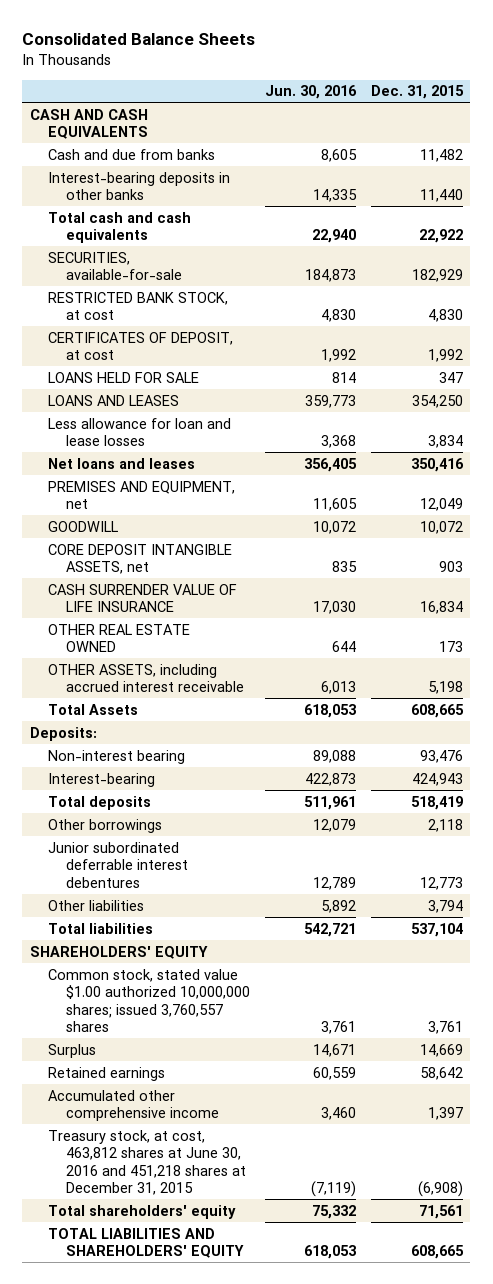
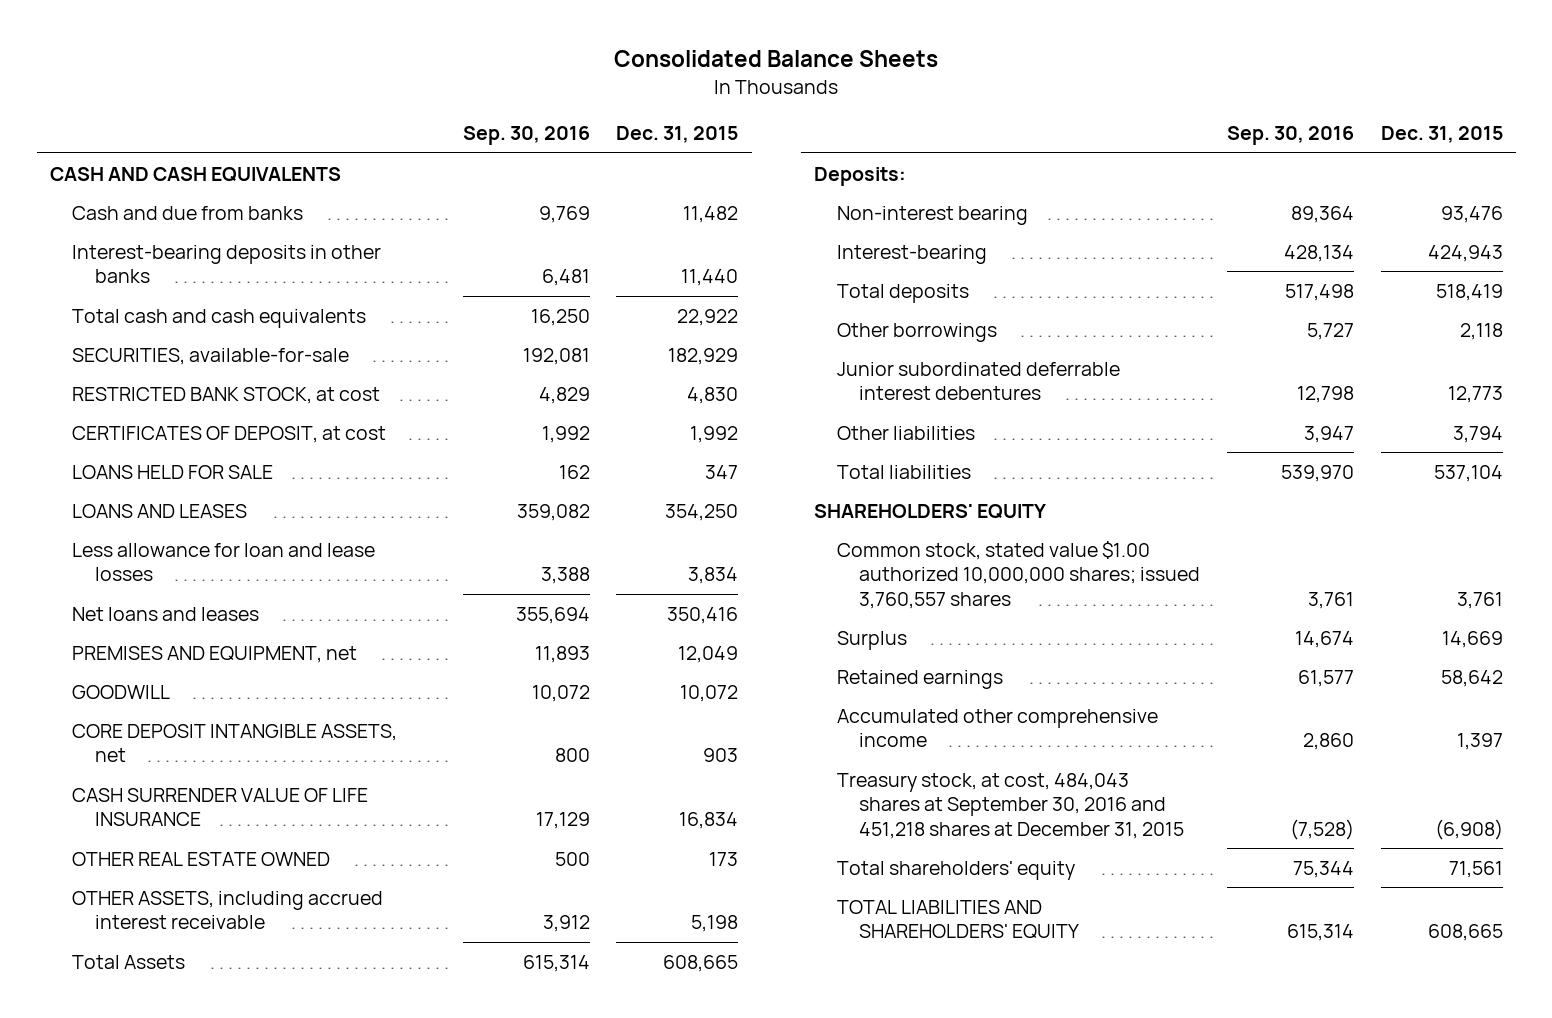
[264,85,357,100] Jun. 30, 2016 -> none
none -> [462,126,590,146] Sep. 30, 2016
[47,1129,246,1195] Treasury stock, at cost, 463,812 shares at June 30, 2016 and 451,218 shares at December 31, 2015 -> [836,772,1185,839] Treasury stock, at cost, 484,043 shares at September 30, 2016 and 451,218 shares at December 31, 2015

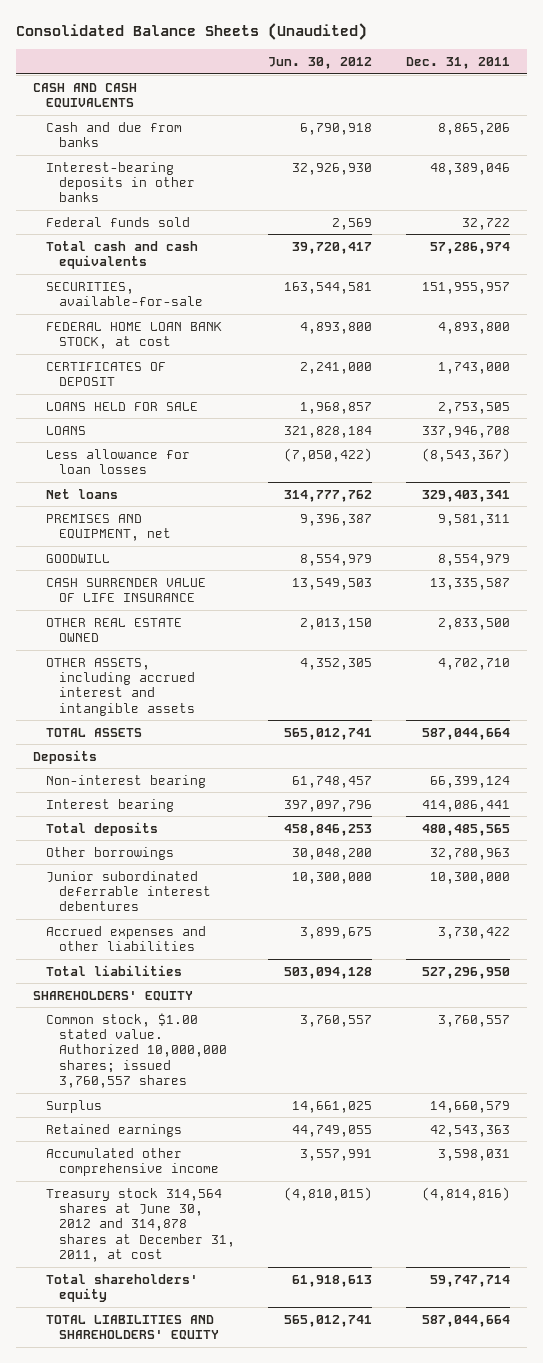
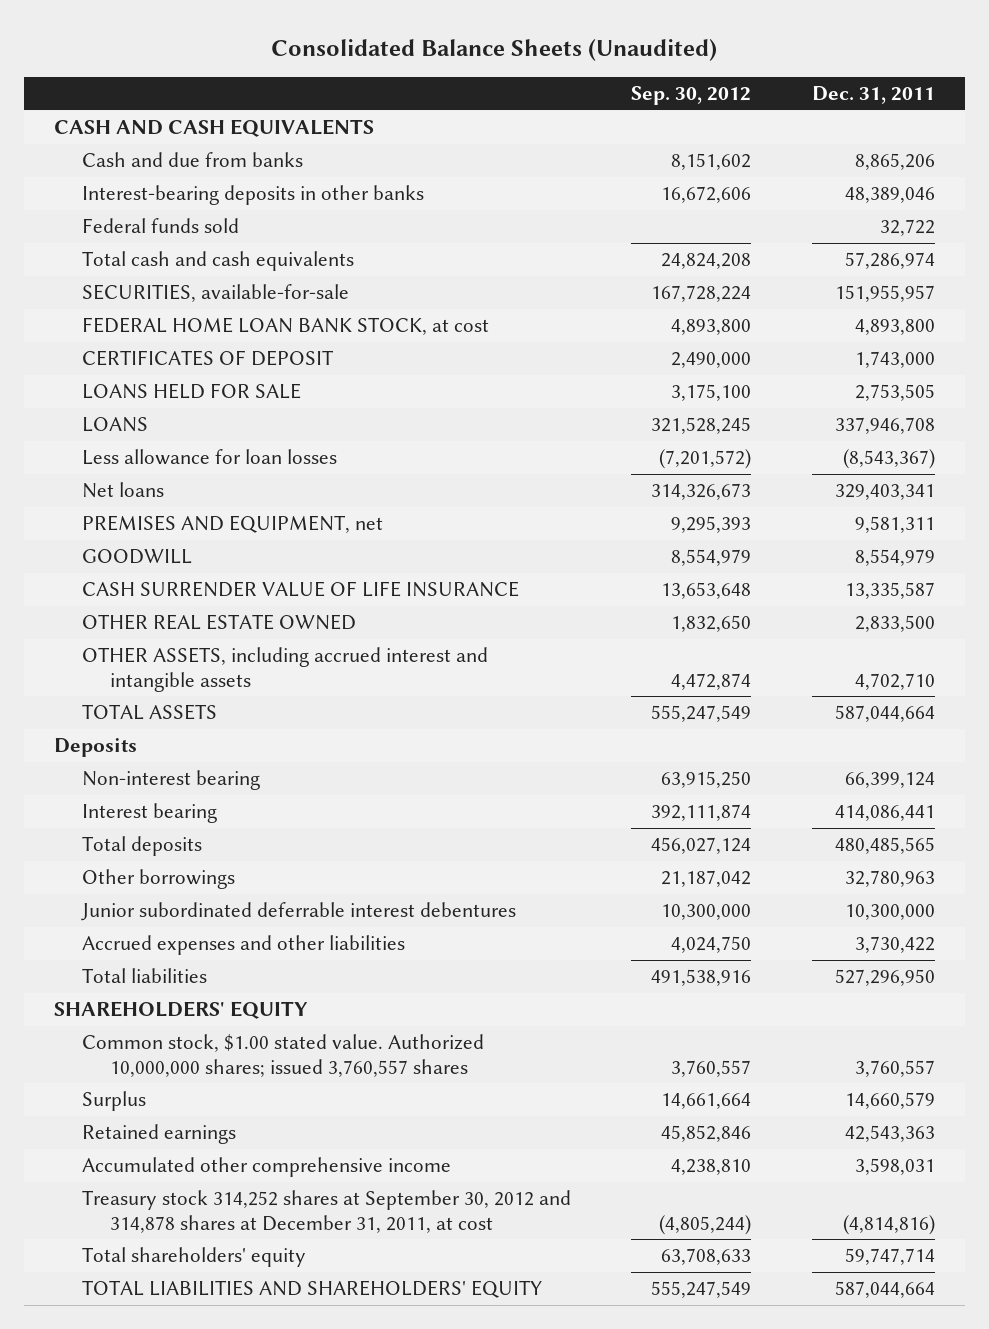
[268,57,373,70] Jun. 30, 2012 -> none
none -> [631,86,752,106] Sep. 30, 2012
[45,1187,235,1262] Treasury stock 314,564 shares at June 30, 2012 and 314,878 shares at December 31, 2011, at cost -> [81,1190,571,1233] Treasury stock 314,252 shares at September 30, 2012 and 314,878 shares at December 31, 2011, at cost

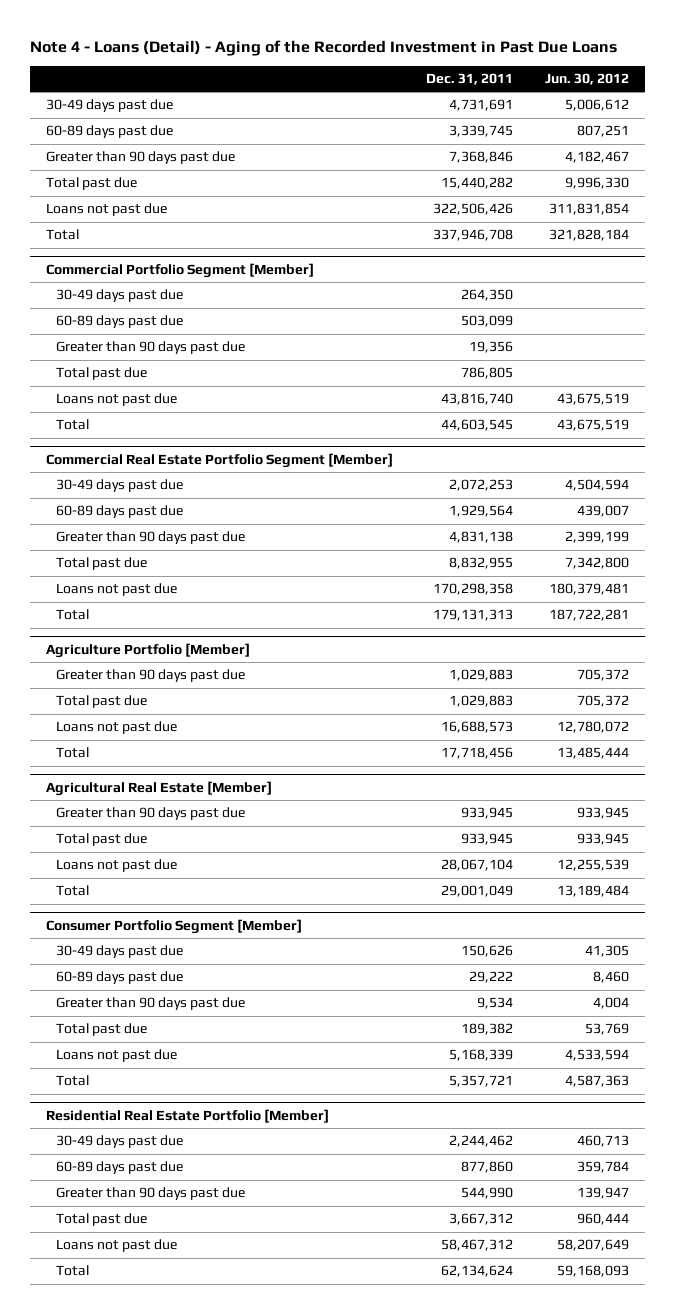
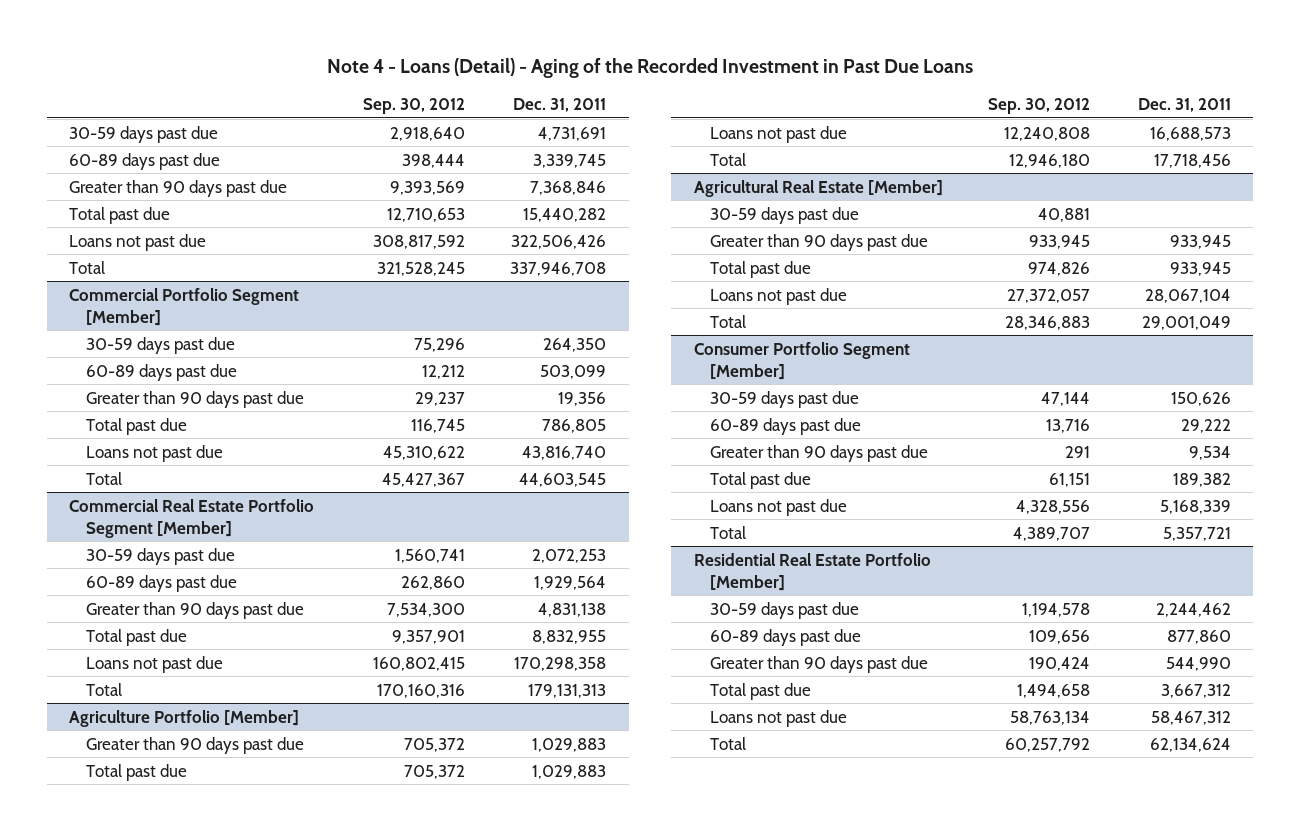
[545,73,630,86] Jun. 30, 2012 -> none
none -> [363,98,466,115] Sep. 30, 2012
[46,99,174,113] 30-49 days past due -> [69,125,219,143] 30-59 days past due
[55,289,183,303] 30-49 days past due -> [85,336,235,354] 30-59 days past due
[55,479,183,493] 30-49 days past due -> [85,547,235,565] 30-59 days past due
none -> [710,206,860,224] 30-59 days past due
[55,945,183,959] 30-49 days past due -> [710,390,860,408] 30-59 days past due
[55,1135,183,1149] 30-49 days past due -> [710,601,860,619] 30-59 days past due

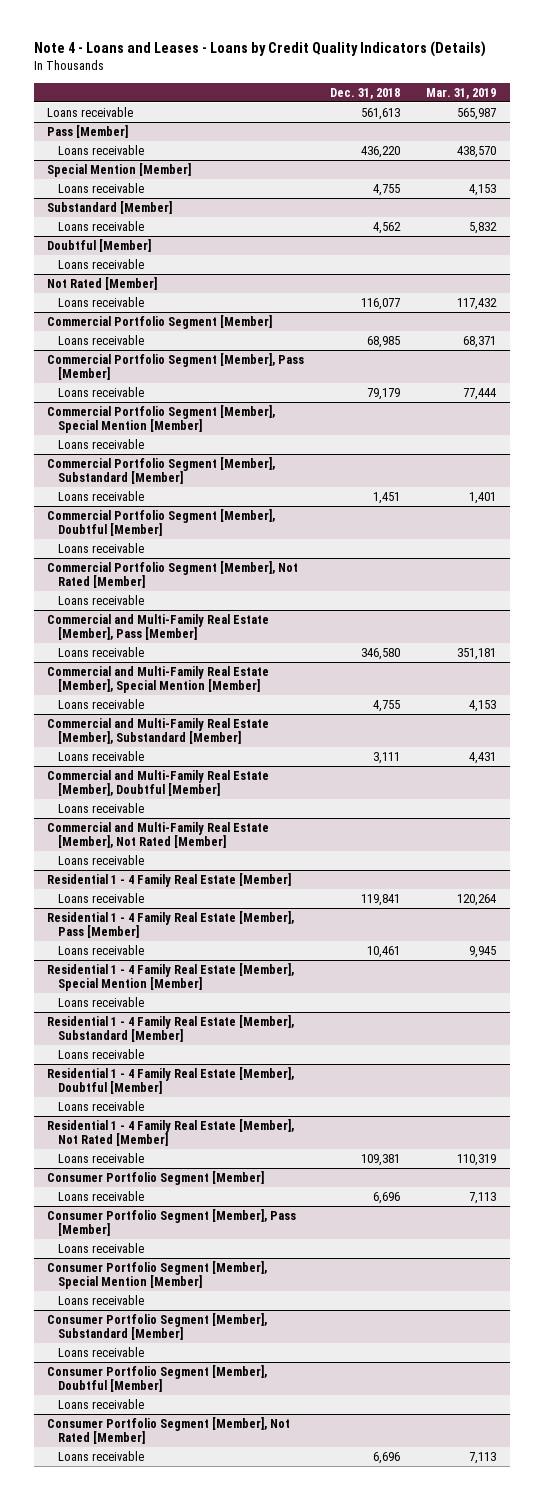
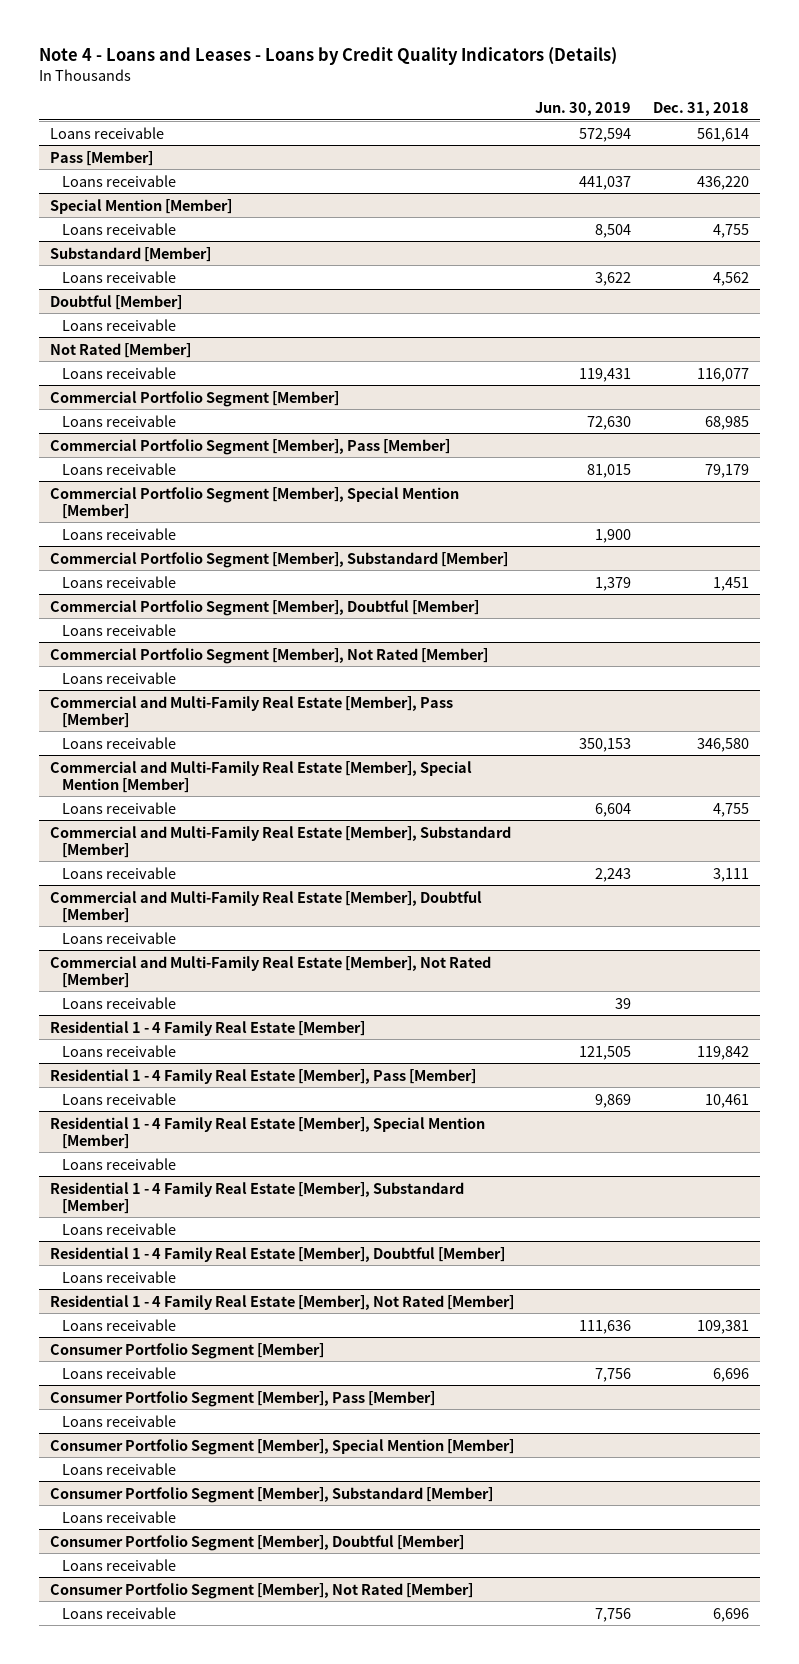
[426,87,497,99] Mar. 31, 2019 -> none
none -> [535,101,632,116] Jun. 30, 2019
[361,107,401,120] 561,613 -> [697,127,750,142] 561,614
[361,893,401,906] 119,841 -> [697,1045,750,1060] 119,842

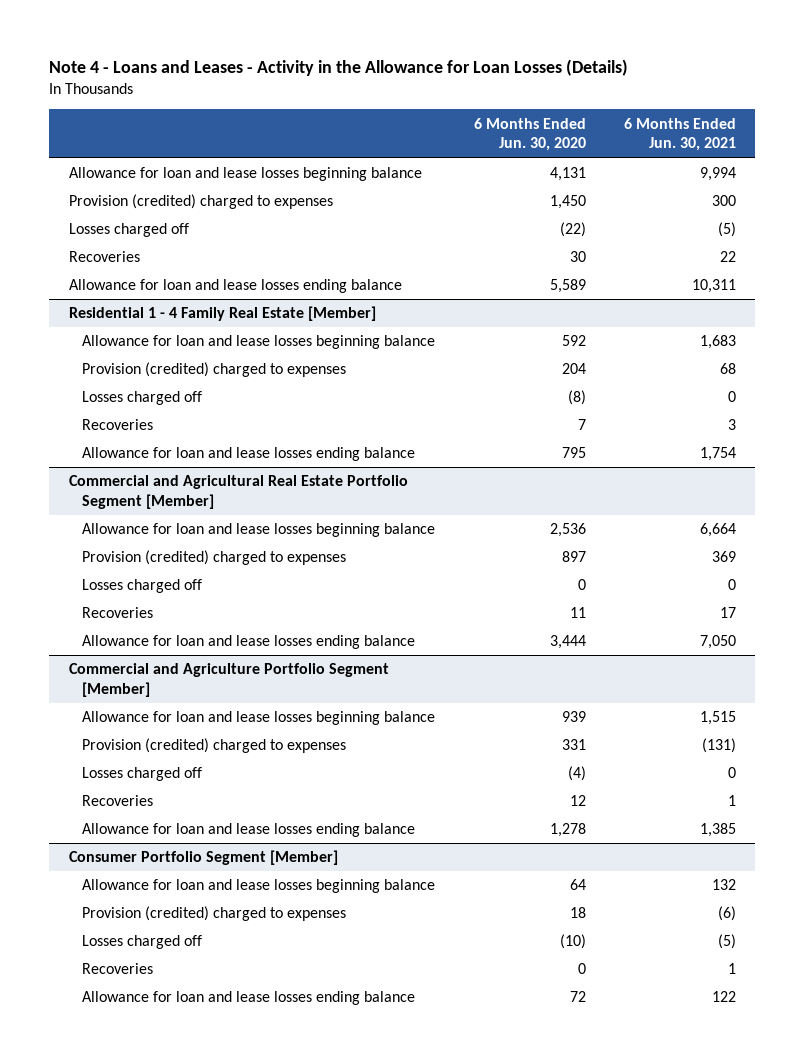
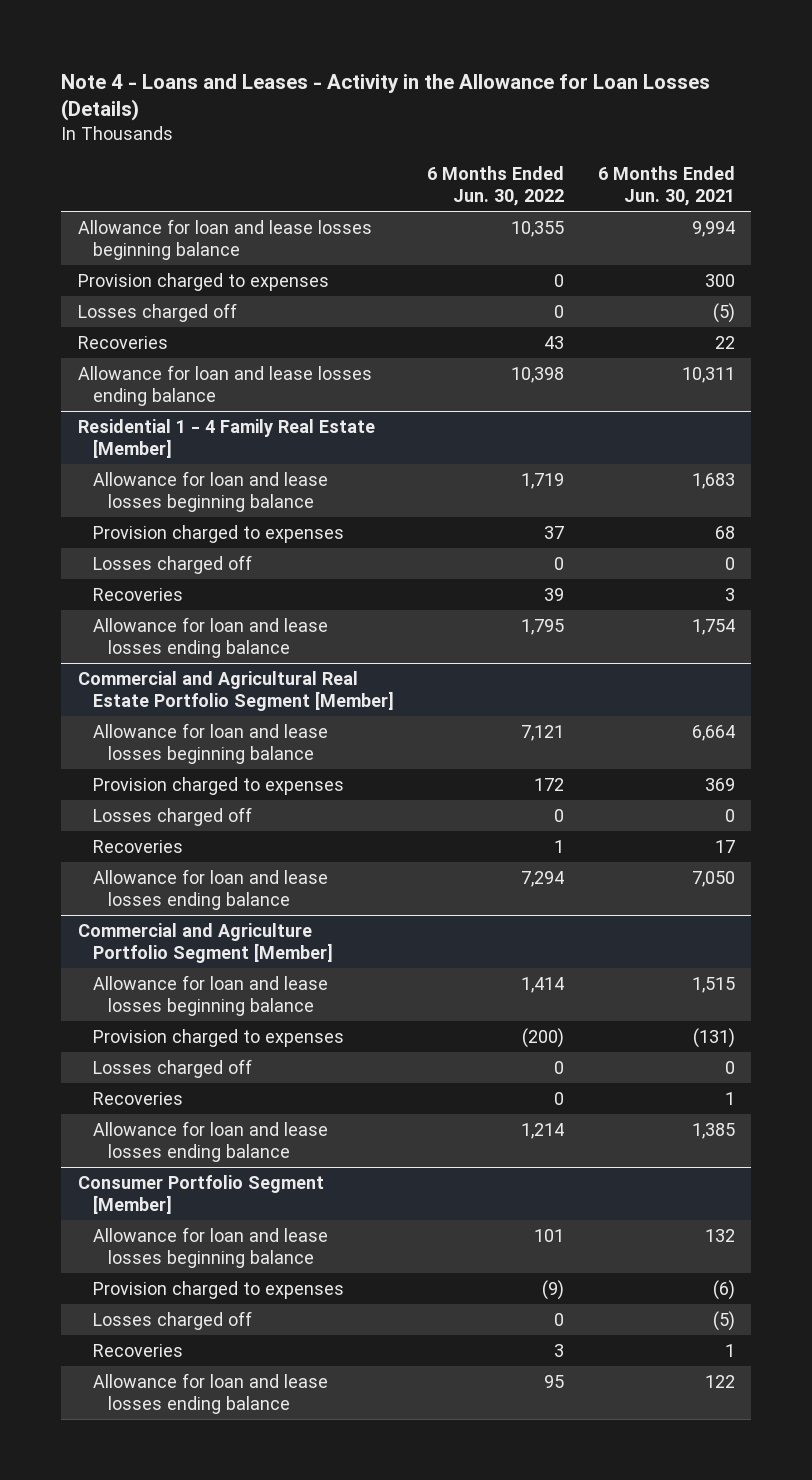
[473,117,586,152] 6 Months Ended Jun. 30, 2020 -> none
none -> [427,165,565,207] 6 Months Ended Jun. 30, 2022
[68,194,333,210] Provision (credited) charged to expenses -> [77,272,329,291] Provision charged to expenses
[82,362,347,378] Provision (credited) charged to expenses -> [92,524,344,543] Provision charged to expenses
[82,550,347,566] Provision (credited) charged to expenses -> [92,776,344,795] Provision charged to expenses
[82,738,347,754] Provision (credited) charged to expenses -> [92,1028,344,1047] Provision charged to expenses
[82,906,347,922] Provision (credited) charged to expenses -> [92,1280,344,1299] Provision charged to expenses

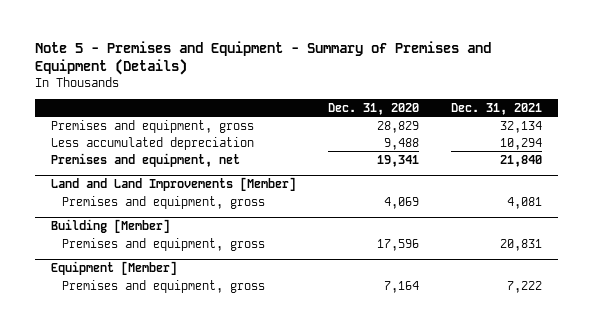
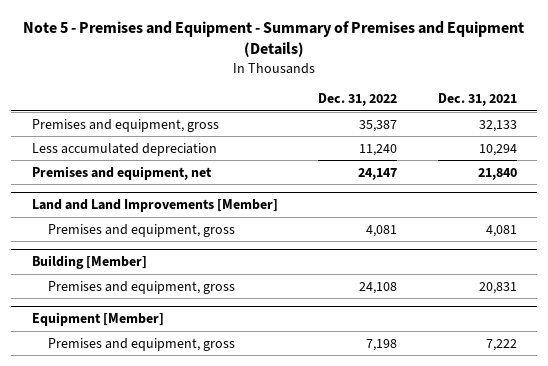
[327,102,419,115] Dec. 31, 2020 -> none
none -> [318,93,398,107] Dec. 31, 2022
[499,120,542,133] 32,134 -> [478,119,517,132] 32,133

